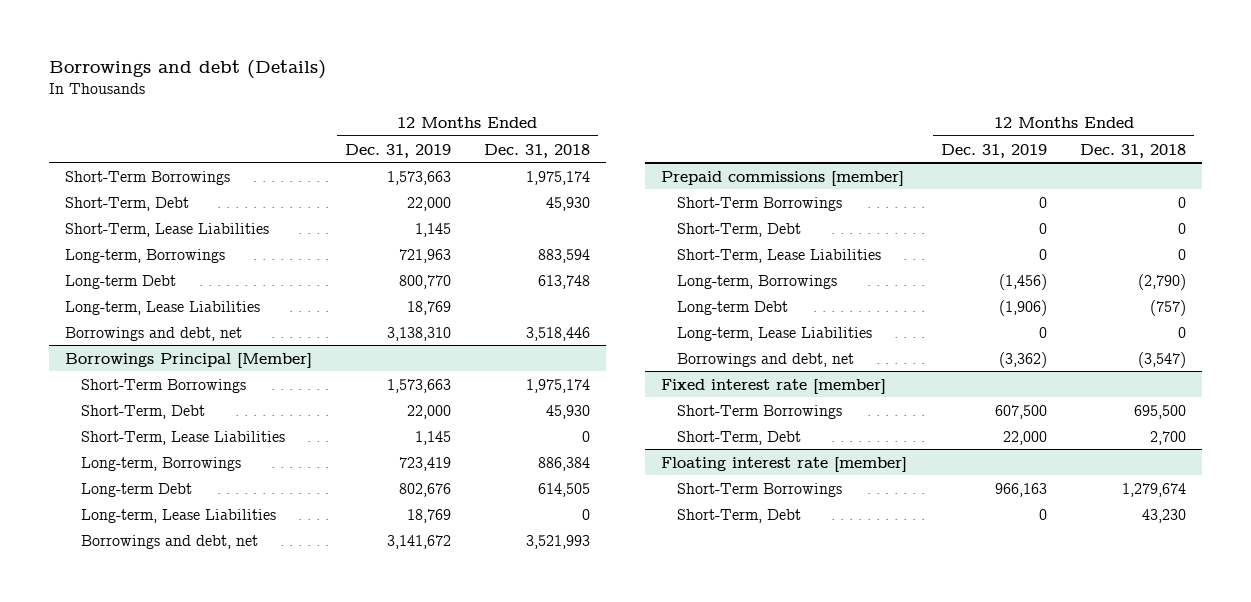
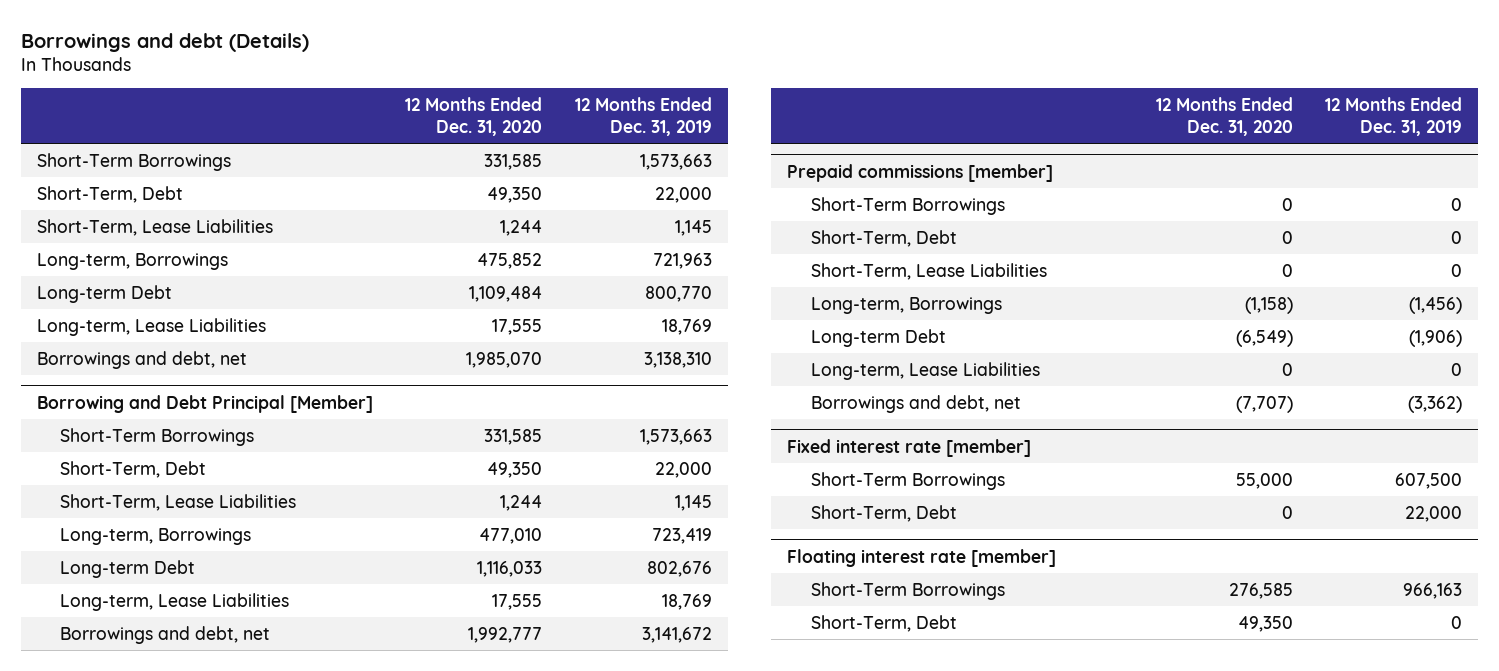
[483,143,590,158] Dec. 31, 2018 -> none
none -> [405,97,543,136] 12 Months Ended Dec. 31, 2020
[65,352,313,368] Borrowings Principal [Member] -> [37,394,374,413] Borrowing and Debt Principal [Member]

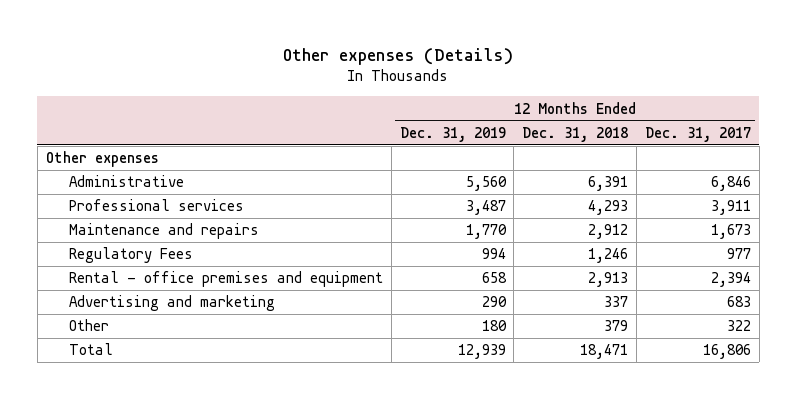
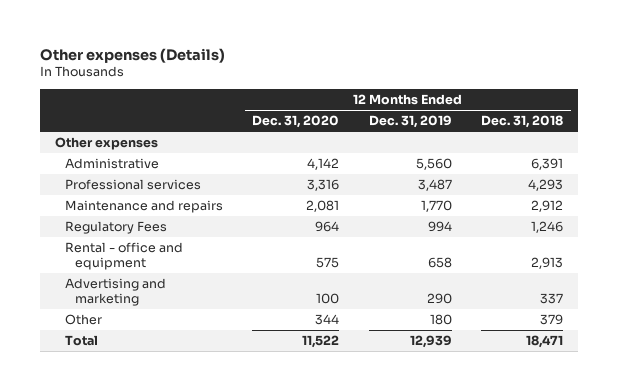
[645,126,752,142] Dec. 31, 2017 -> none
none -> [252,115,340,129] Dec. 31, 2020
[68,271,383,288] Rental - office premises and equipment -> [65,242,184,271] Rental - office and equipment

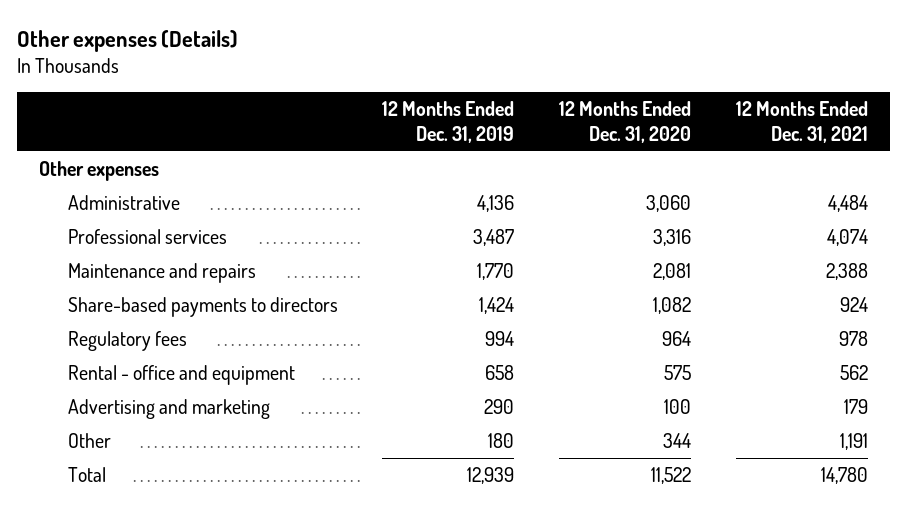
[481,115,564,129] Dec. 31, 2018 -> none
none -> [735,101,868,143] 12 Months Ended Dec. 31, 2021
[307,158,340,171] 4,142 -> [645,194,691,212] 3,060
[415,158,452,171] 5,560 -> [477,194,515,212] 4,136
none -> [67,296,338,317] Share-based payments to directors
[65,221,168,235] Regulatory Fees -> [67,330,187,351] Regulatory fees

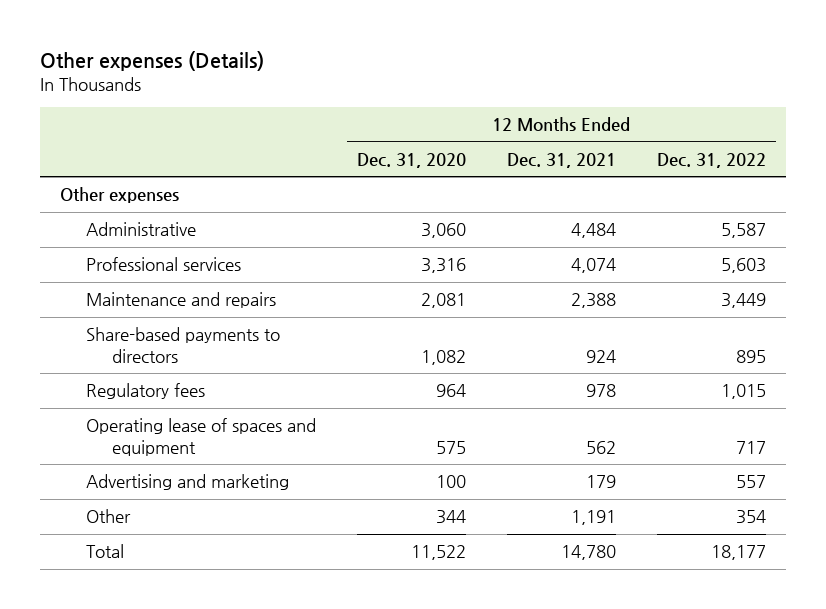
[382,101,515,143] 12 Months Ended Dec. 31, 2019 -> none
none -> [656,152,766,168] Dec. 31, 2022
[67,364,295,385] Rental - office and equipment -> [86,418,317,457] Operating lease of spaces and equipment

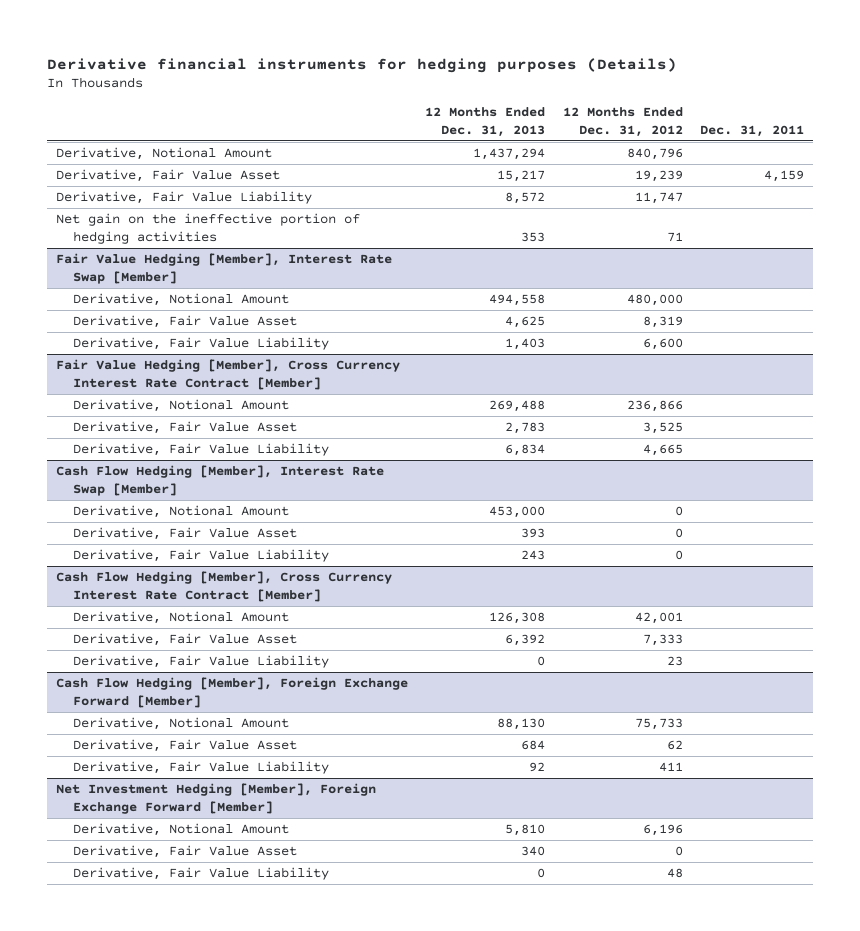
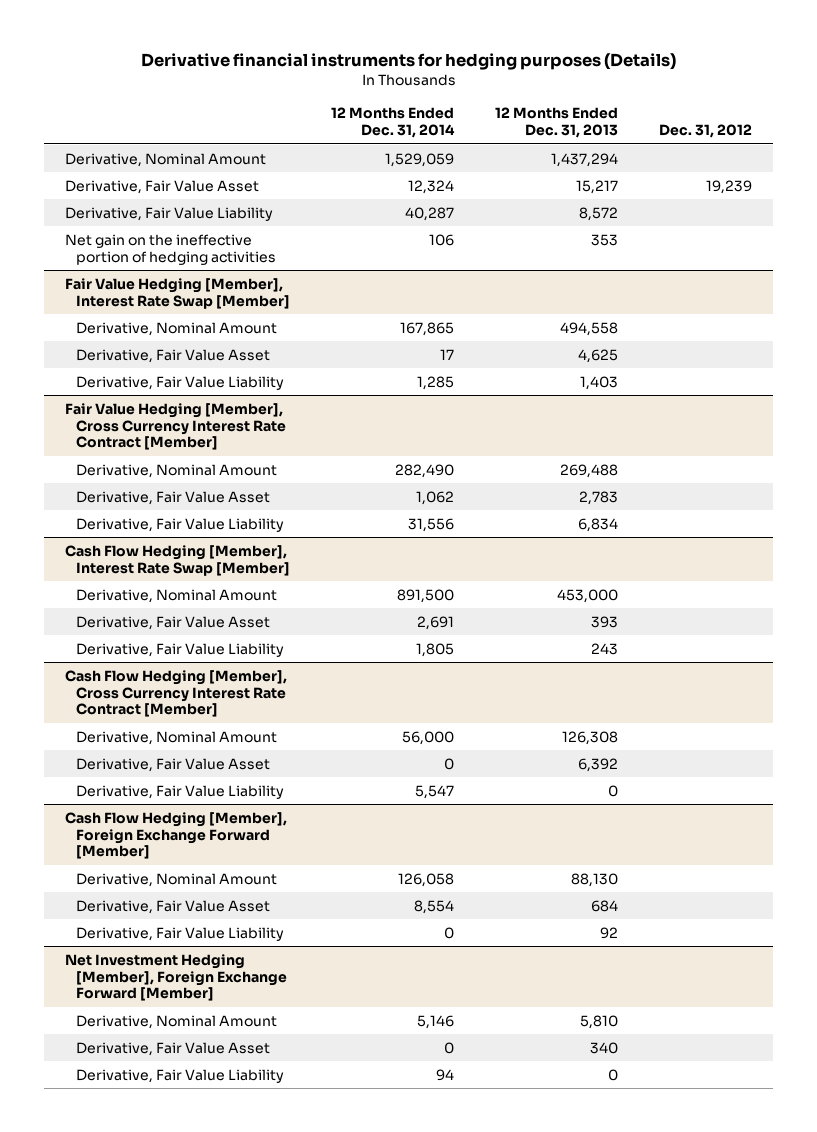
[562,107,683,138] 12 Months Ended Dec. 31, 2012 -> none
[699,125,804,138] Dec. 31, 2011 -> none
none -> [330,107,455,139] 12 Months Ended Dec. 31, 2014
none -> [659,124,753,139] Dec. 31, 2012
[55,146,272,160] Derivative, Notional Amount -> [64,152,266,167] Derivative, Nominal Amount
[73,292,290,306] Derivative, Notional Amount -> [75,321,277,336] Derivative, Nominal Amount
[73,398,290,412] Derivative, Notional Amount -> [75,463,277,478] Derivative, Nominal Amount
[73,504,290,518] Derivative, Notional Amount -> [75,588,277,603] Derivative, Nominal Amount
[73,610,290,624] Derivative, Notional Amount -> [75,730,277,745] Derivative, Nominal Amount
[73,716,290,730] Derivative, Notional Amount -> [75,872,277,887] Derivative, Nominal Amount
[73,822,290,836] Derivative, Notional Amount -> [75,1014,277,1029] Derivative, Nominal Amount

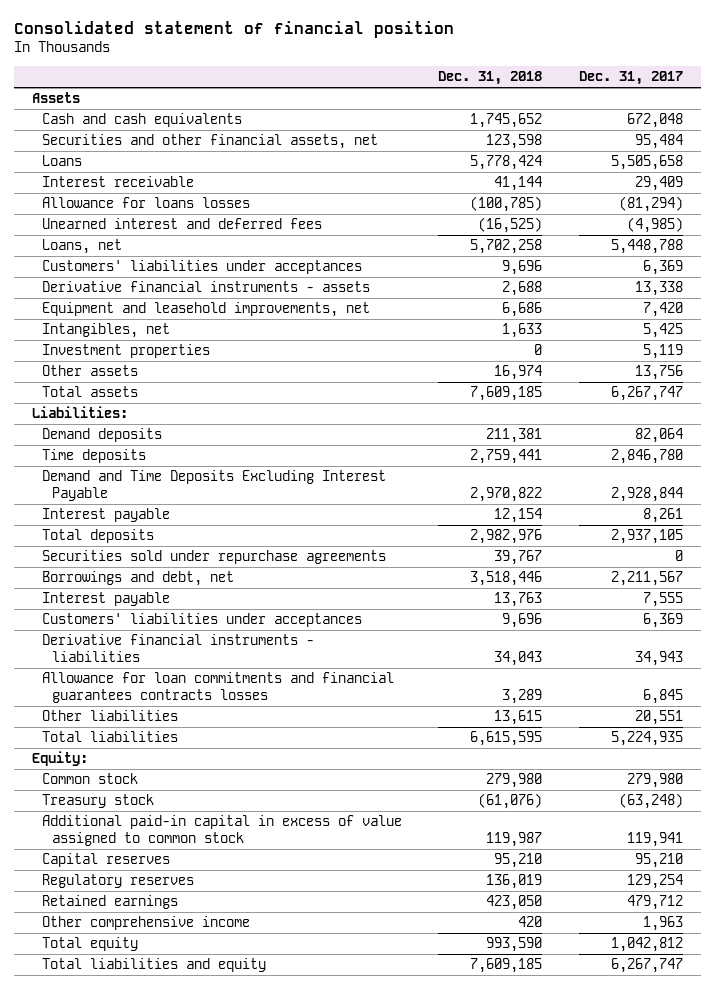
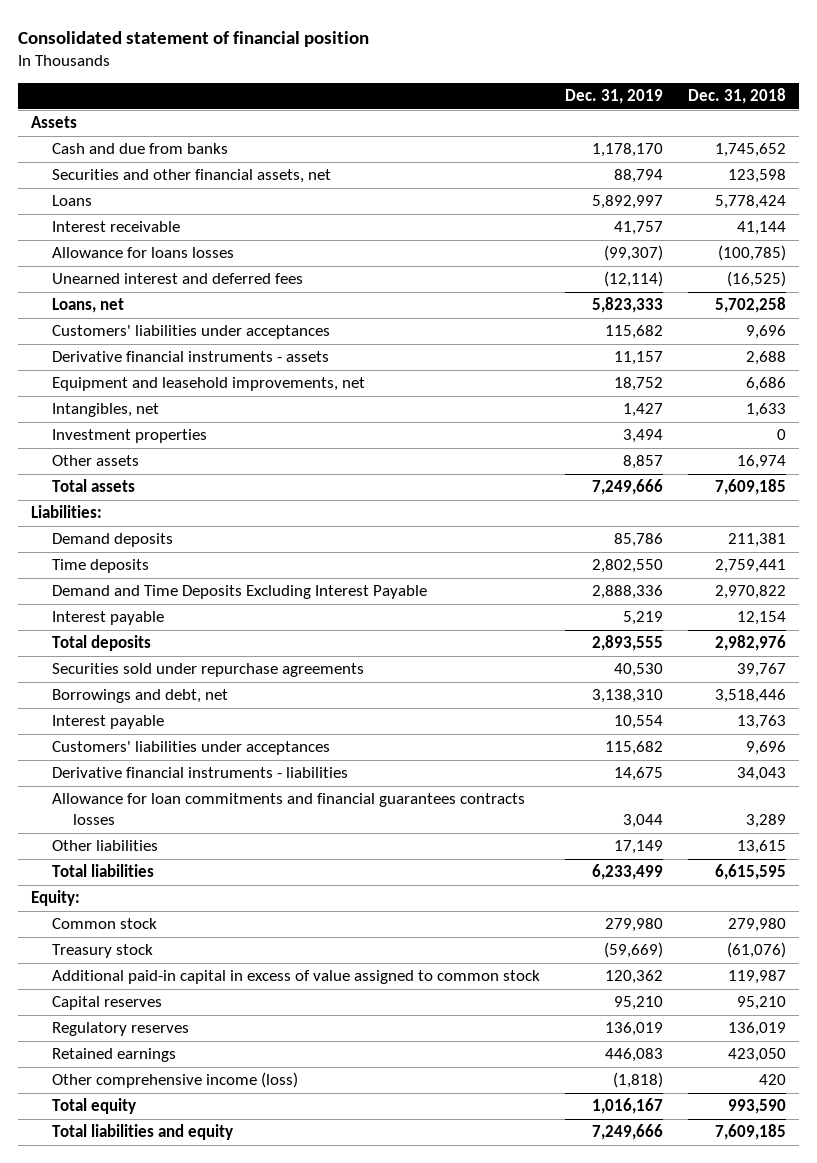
[578,71,683,86] Dec. 31, 2017 -> none
none -> [565,89,664,105] Dec. 31, 2019
[42,113,243,128] Cash and cash equivalents -> [51,143,228,155] Cash and due from banks
[42,916,251,931] Other comprehensive income -> [51,1072,298,1089] Other comprehensive income (loss)

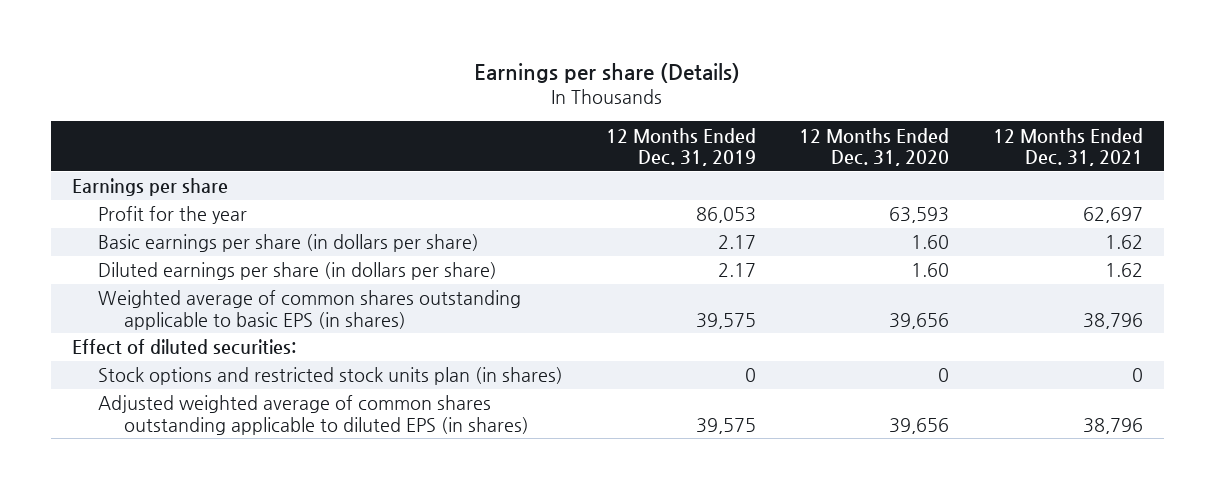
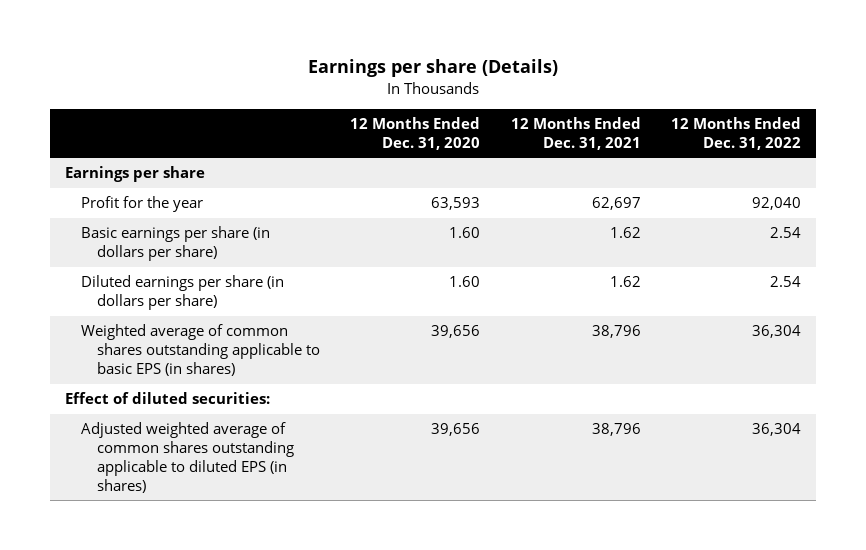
[606,127,757,167] 12 Months Ended Dec. 31, 2019 -> none
none -> [670,116,801,150] 12 Months Ended Dec. 31, 2022
[98,367,564,386] Stock options and restricted stock units plan (in shares) -> none

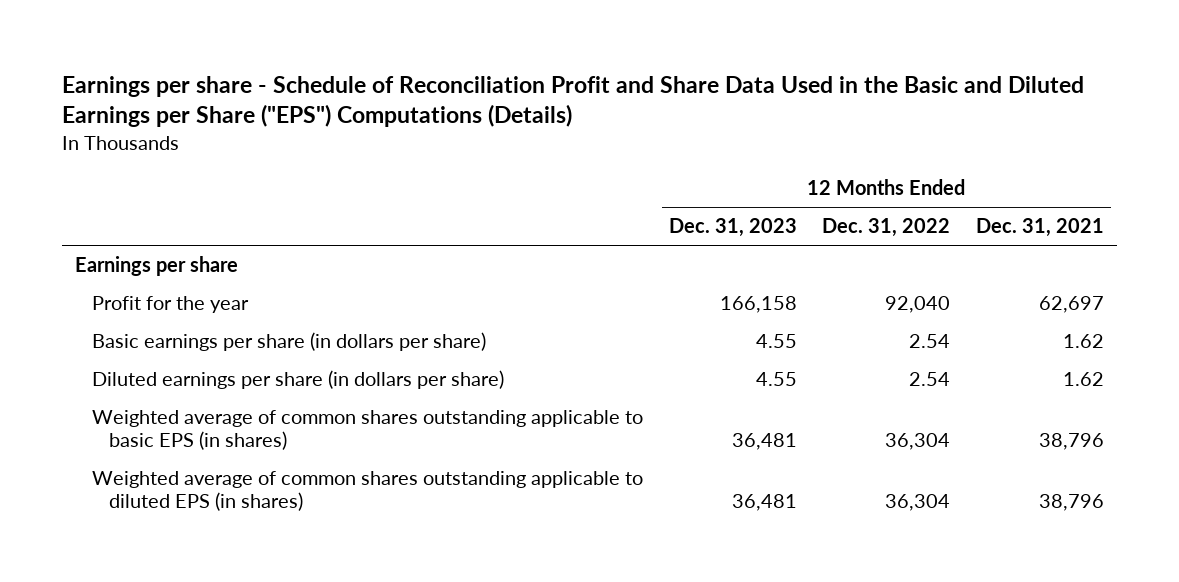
[308,59,559,78] Earnings per share (Details) -> [62,75,1085,128] Earnings per share - Schedule of Reconciliation Profit and Share Data Used in the Basic and Diluted Earnings per Share ("EPS") Computations (Details)
[350,116,481,150] 12 Months Ended Dec. 31, 2020 -> none
none -> [668,218,797,238] Dec. 31, 2023
[65,392,271,405] Effect of diluted securities: -> none
[80,422,294,493] Adjusted weighted average of common shares outstanding applicable to diluted EPS (in shares) -> [92,471,644,512] Weighted average of common shares outstanding applicable to diluted EPS (in shares)

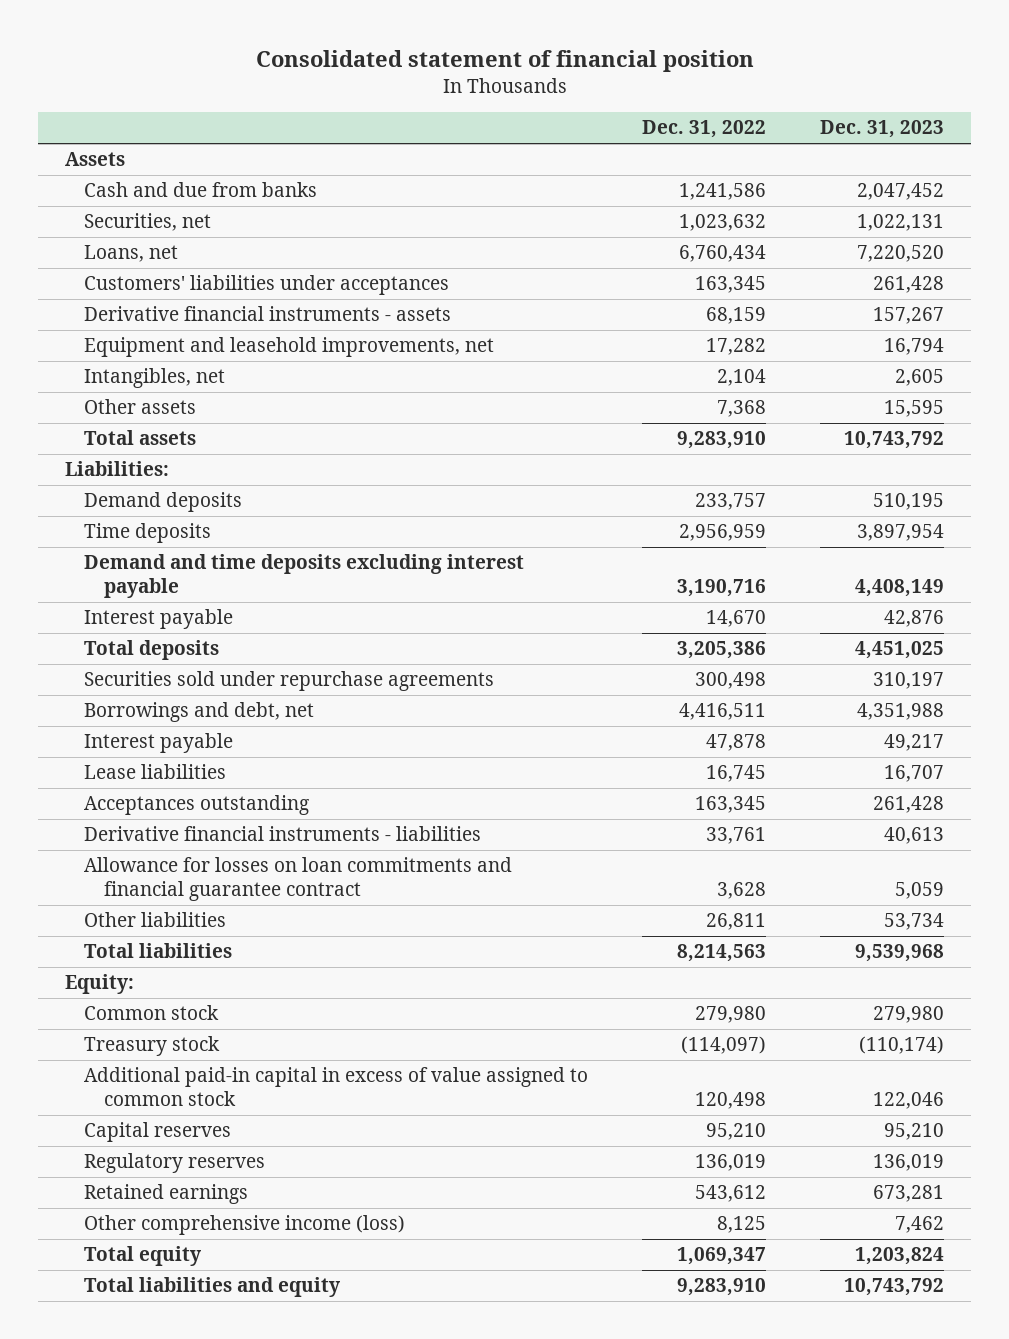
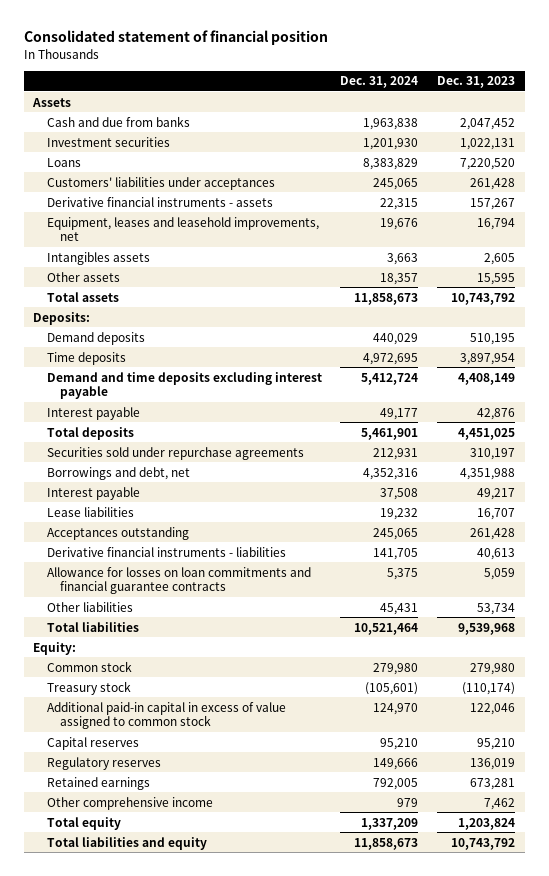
[642,120,767,139] Dec. 31, 2022 -> none
none -> [340,76,419,89] Dec. 31, 2024
[84,213,212,232] Securities, net -> [46,136,170,147] Investment securities
[84,245,179,263] Loans, net -> [46,157,81,167] Loans
[84,337,495,358] Equipment and leasehold improvements, net -> [46,216,319,241] Equipment, leases and leasehold improvements, net
[84,368,226,389] Intangibles, net -> [46,251,150,265] Intangibles assets
[64,461,169,477] Liabilities: -> none
none -> [33,311,91,325] Deposits:
[84,857,513,902] Allowance for losses on loan commitments and financial guarantee contract -> [46,566,311,594] Allowance for losses on loan commitments and financial guarantee contracts
[84,1215,406,1236] Other comprehensive income (loss) -> [46,796,213,810] Other comprehensive income

